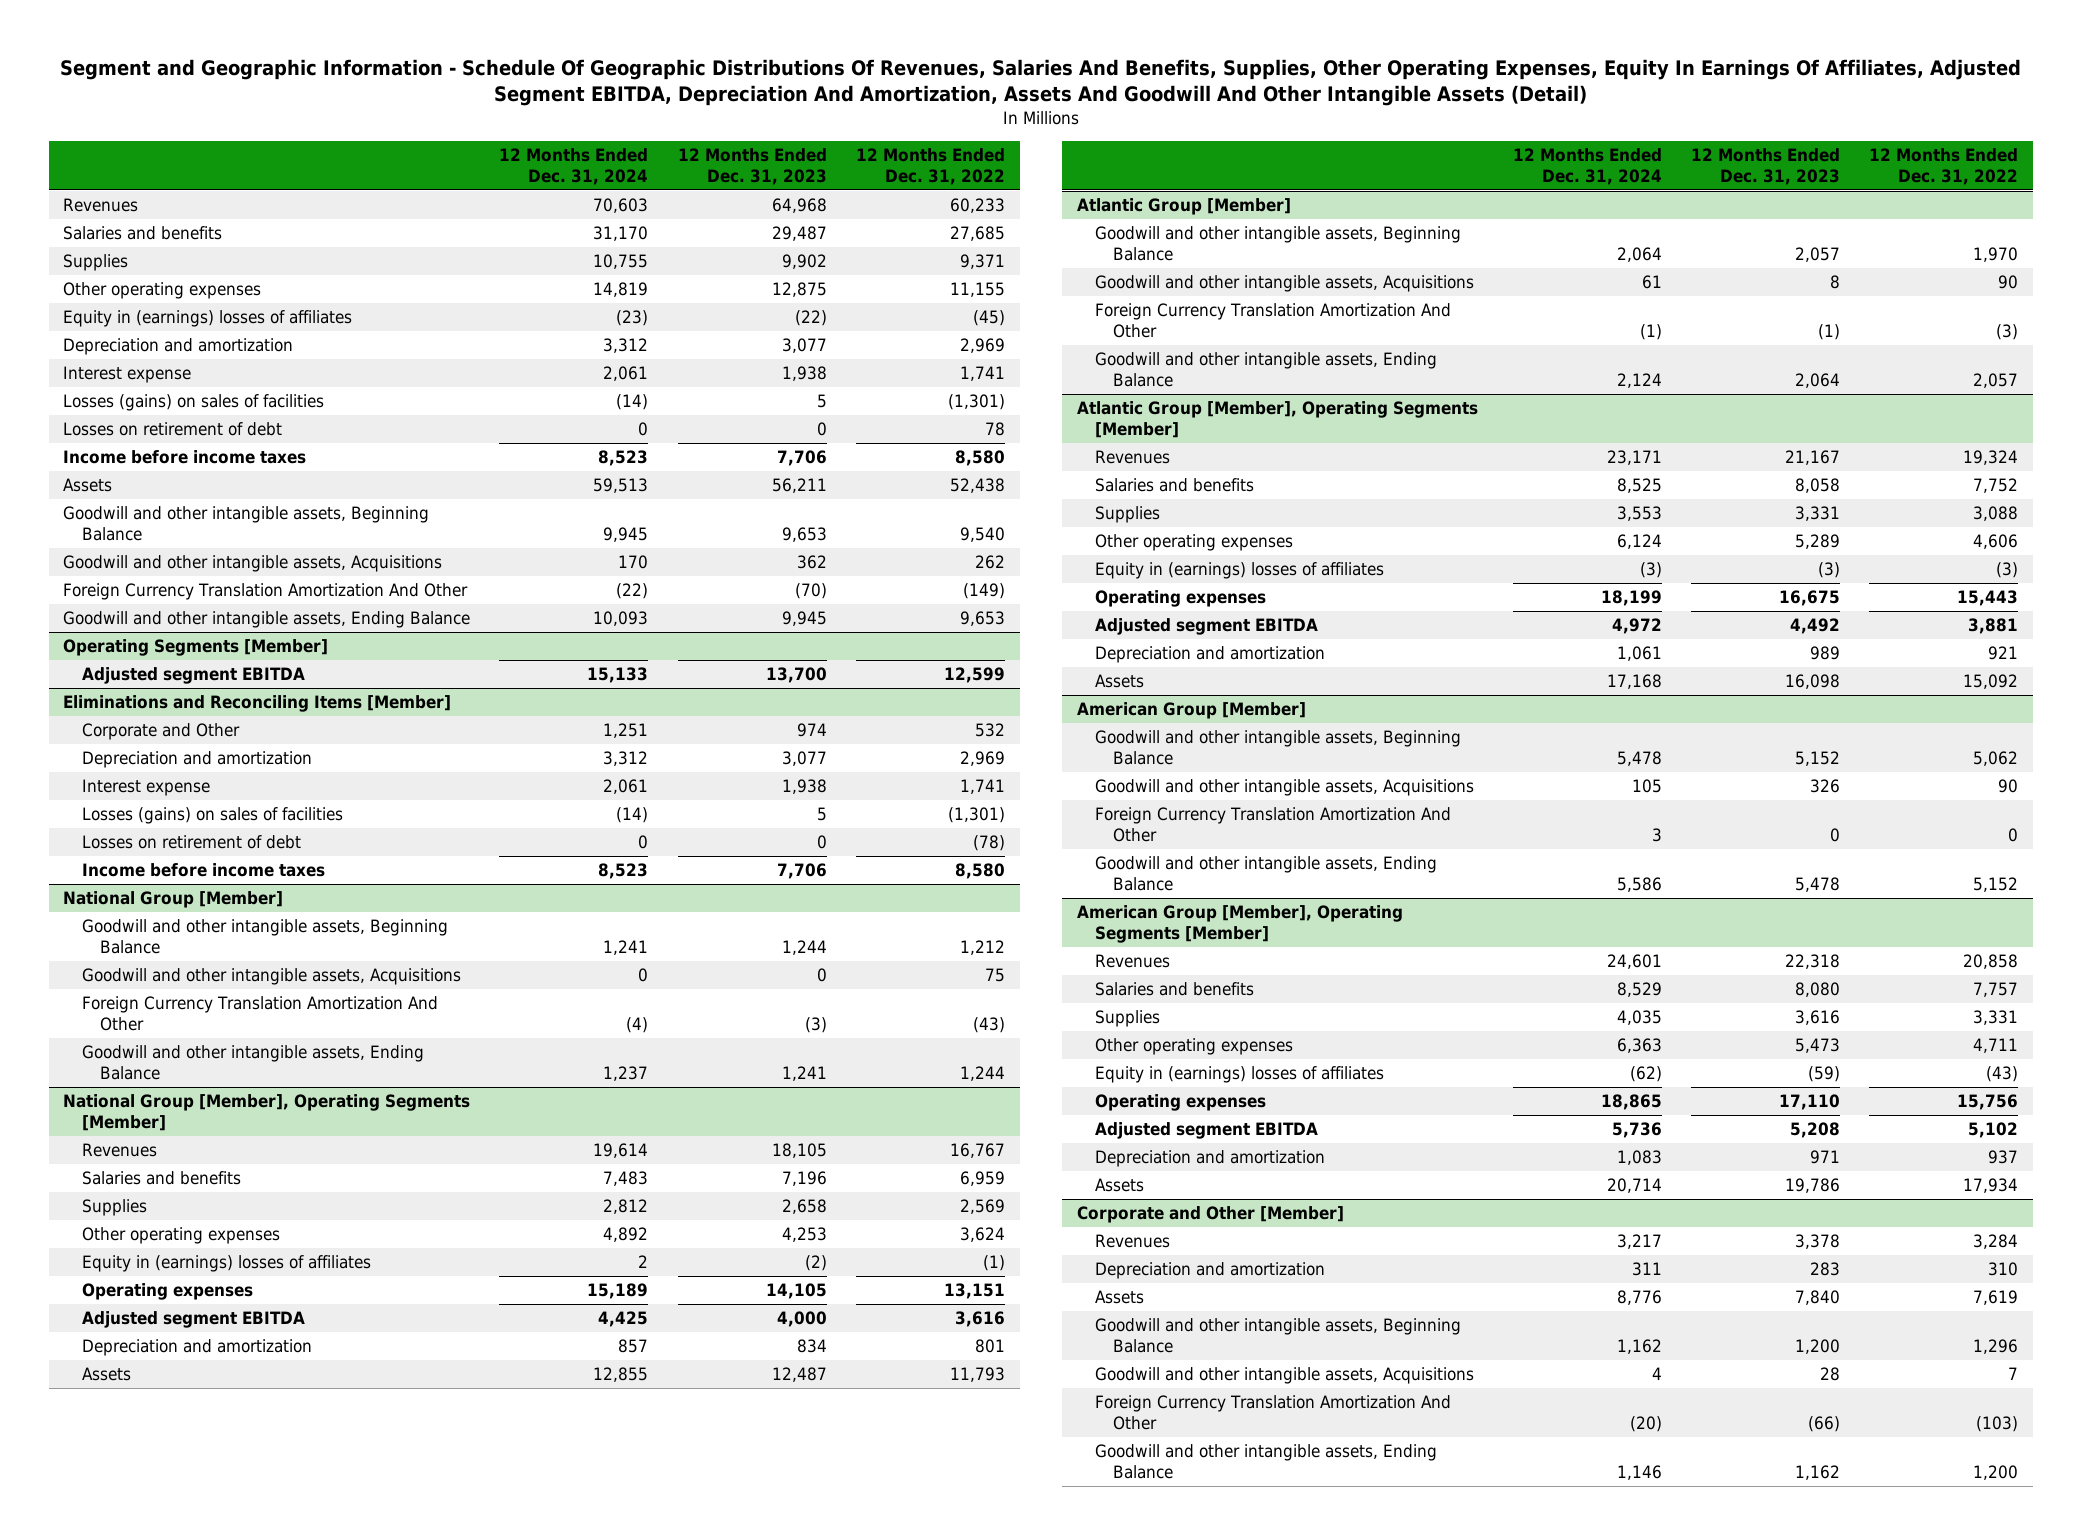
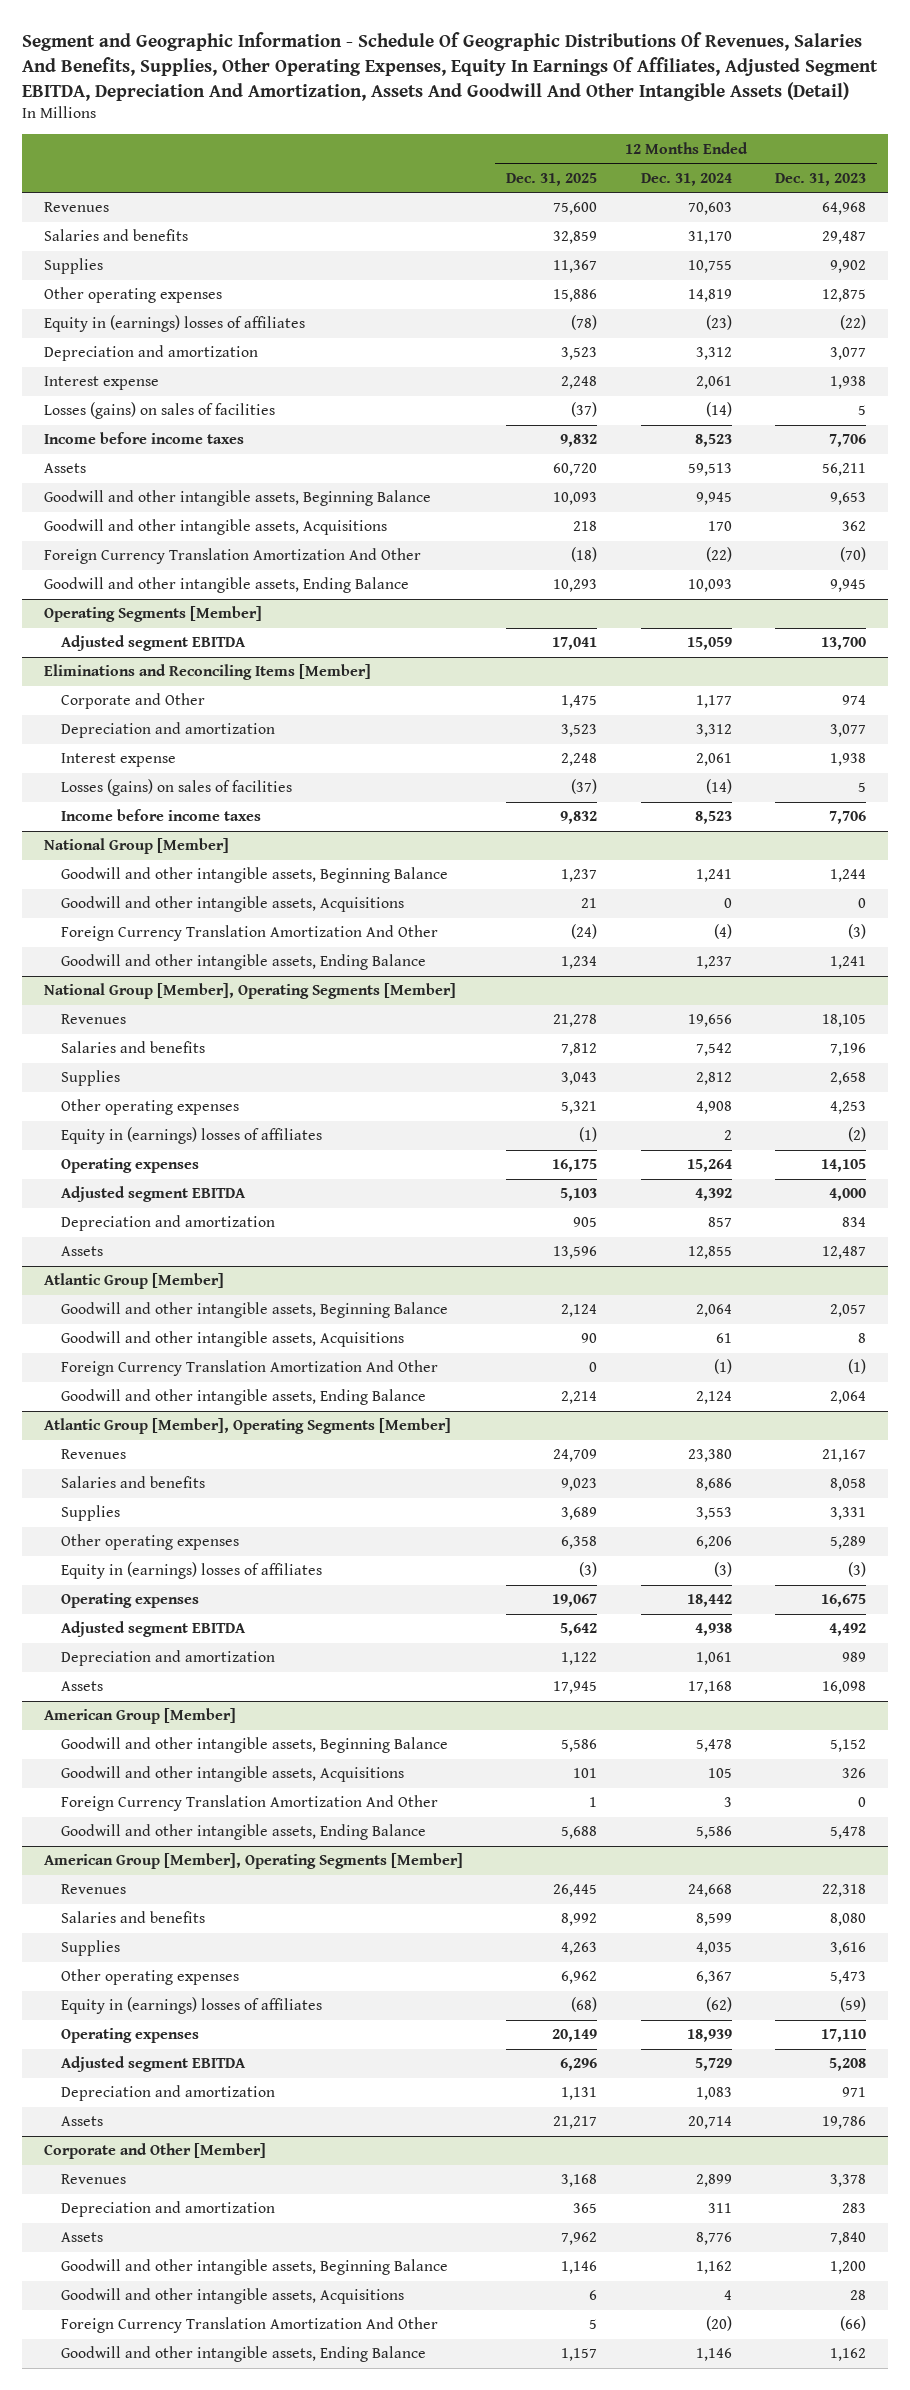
[855,148,1005,185] 12 Months Ended Dec. 31, 2022 -> none
none -> [506,172,598,186] Dec. 31, 2025
[63,422,283,437] Losses on retirement of debt -> none
[587,667,649,684] 15,133 -> [686,637,732,651] 15,059
[603,723,649,739] 1,251 -> [695,695,732,709] 1,177
[81,835,301,850] Losses on retirement of debt -> none
[593,1143,649,1159] 19,614 -> [687,1014,732,1028] 19,656
[603,1171,649,1187] 7,483 -> [695,1043,732,1057] 7,542
[603,1227,649,1243] 4,892 -> [695,1101,732,1115] 4,908
[587,1283,649,1300] 15,189 -> [686,1159,732,1173] 15,264
[598,1311,649,1328] 4,425 -> [694,1188,732,1202] 4,392
[1606,450,1662,466] 23,171 -> [687,1449,732,1463] 23,380
[1616,478,1662,494] 8,525 -> [695,1478,732,1492] 8,686
[1616,534,1662,550] 6,124 -> [695,1536,732,1550] 6,206
[1600,590,1662,607] 18,199 -> [686,1594,732,1608] 18,442
[1611,618,1662,635] 4,972 -> [694,1623,732,1637] 4,938
[1606,954,1662,970] 24,601 -> [687,1884,732,1898] 24,668
[1616,982,1662,998] 8,529 -> [695,1913,732,1927] 8,599
[1616,1038,1662,1054] 6,363 -> [695,1971,732,1985] 6,367
[1600,1094,1662,1111] 18,865 -> [686,2029,732,2043] 18,939
[1611,1122,1662,1139] 5,736 -> [694,2058,732,2072] 5,729
[1616,1234,1662,1250] 3,217 -> [695,2174,732,2188] 2,899

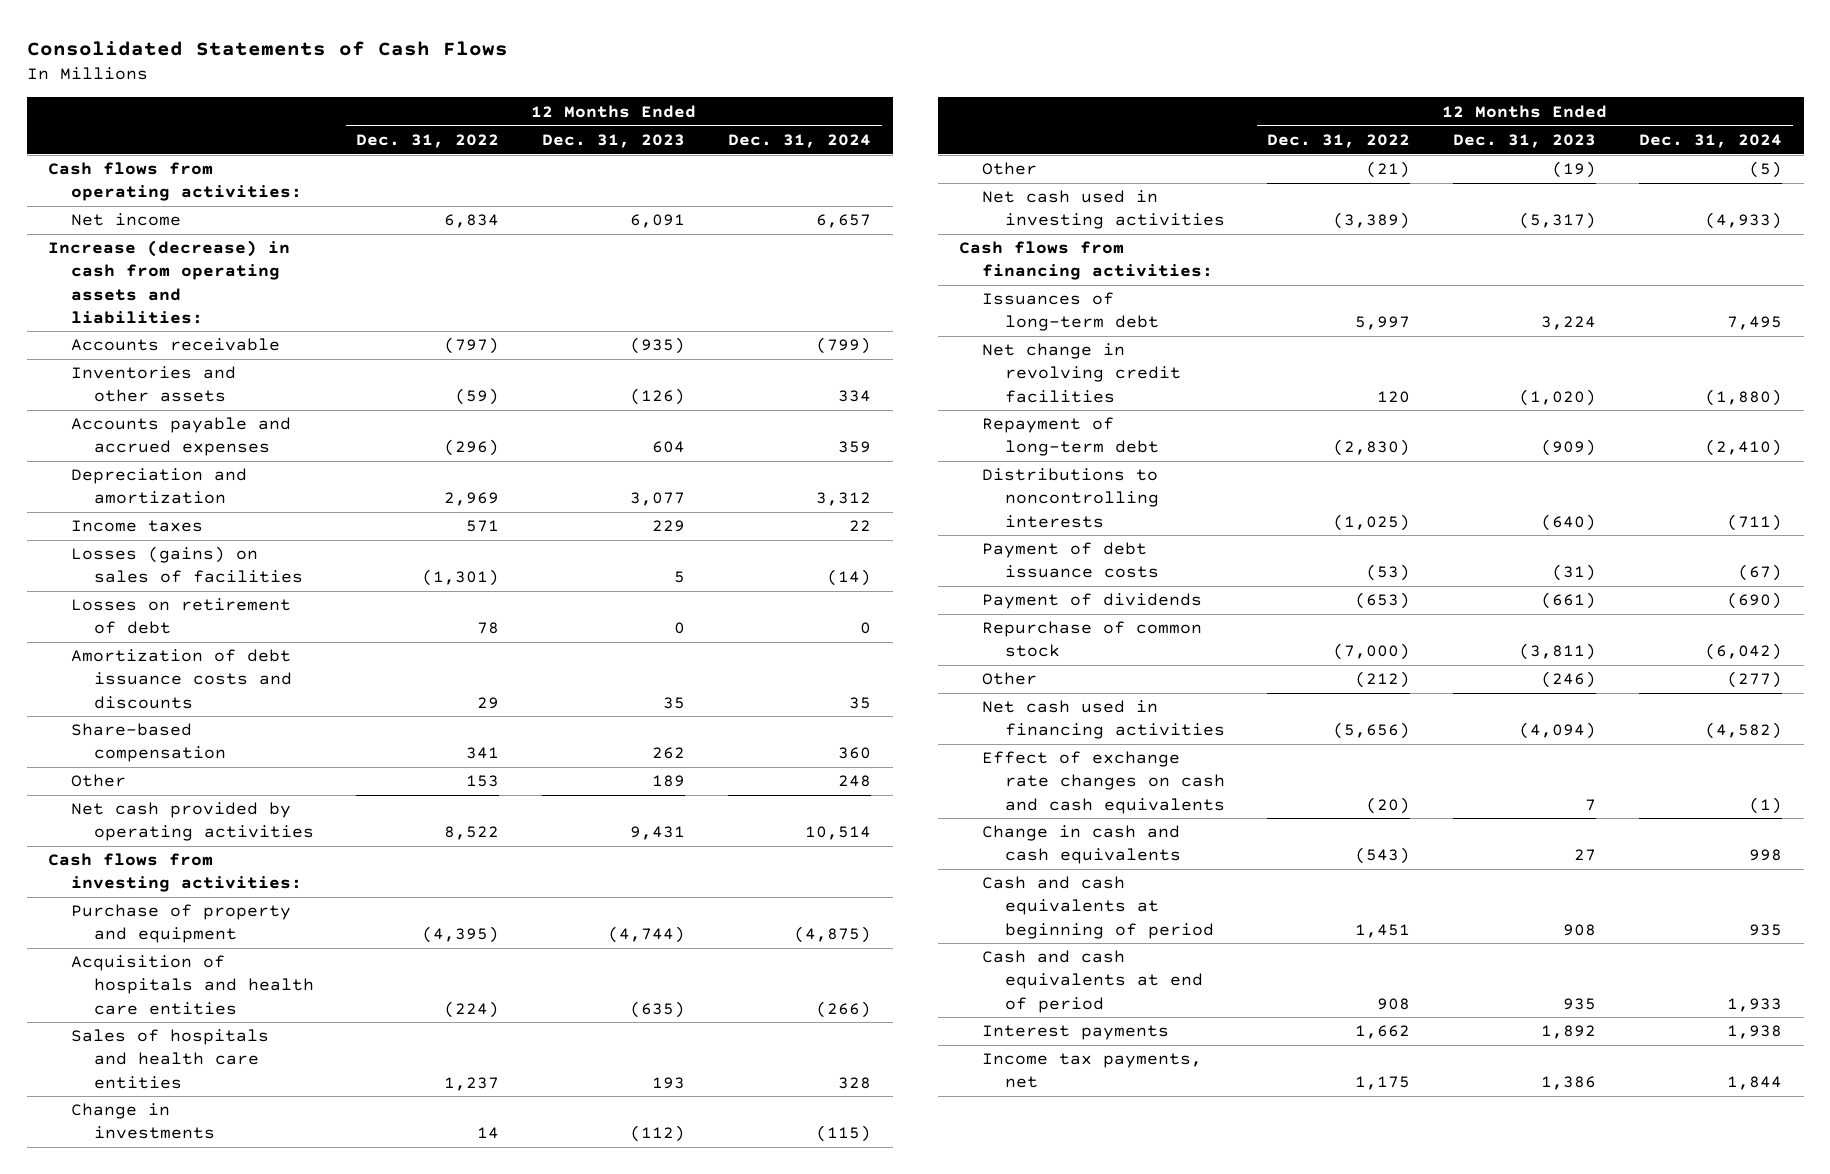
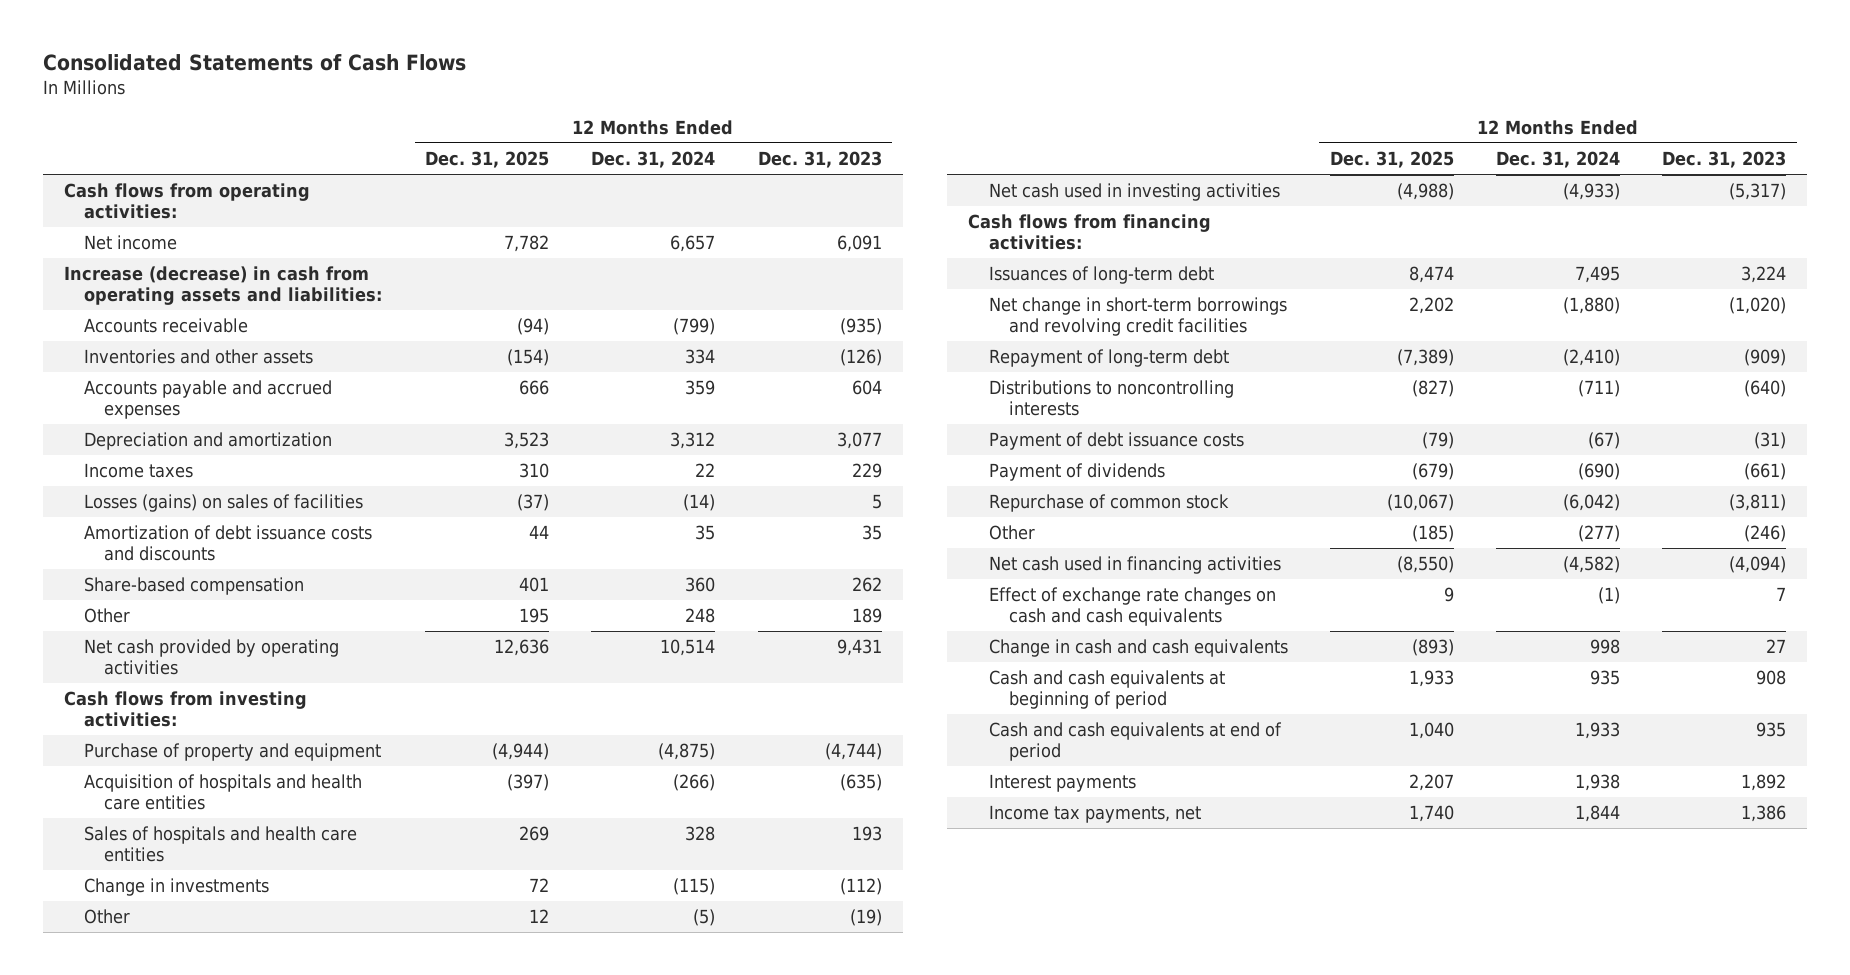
[356,133,500,148] Dec. 31, 2022 -> none
none -> [425,150,550,168] Dec. 31, 2025
[70,598,291,635] Losses on retirement of debt -> none
[981,343,1181,403] Net change in revolving credit facilities -> [988,297,1287,337] Net change in short-term borrowings and revolving credit facilities

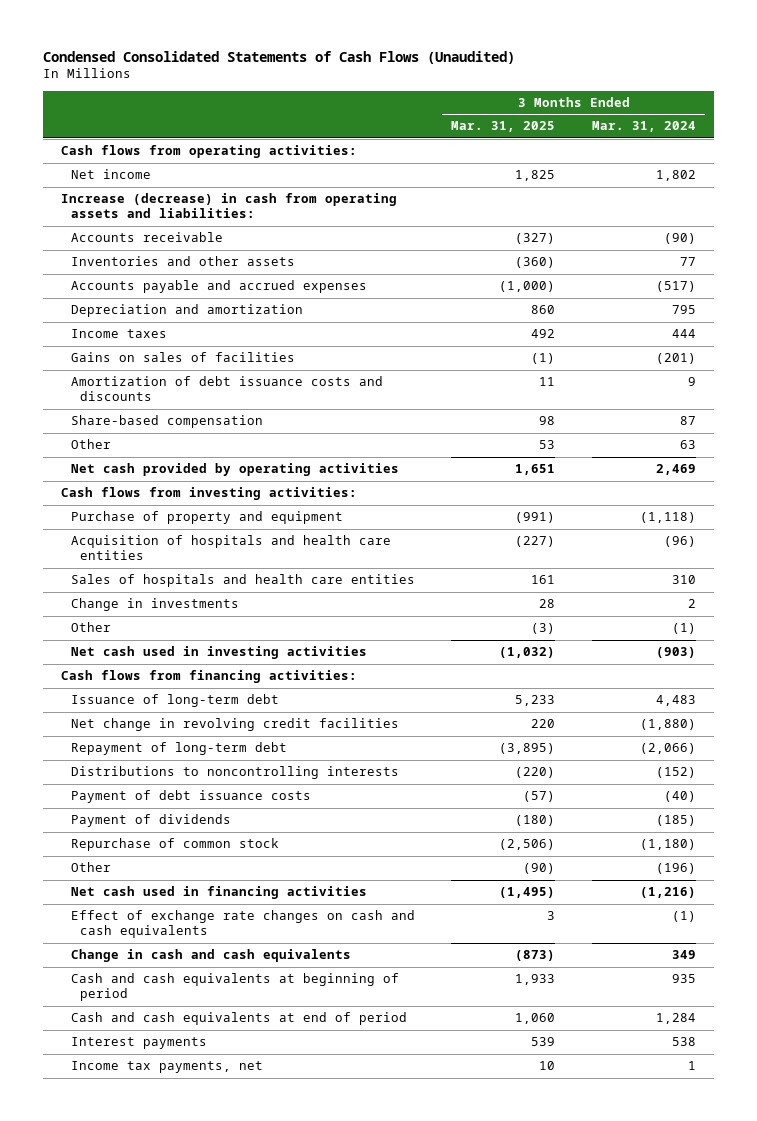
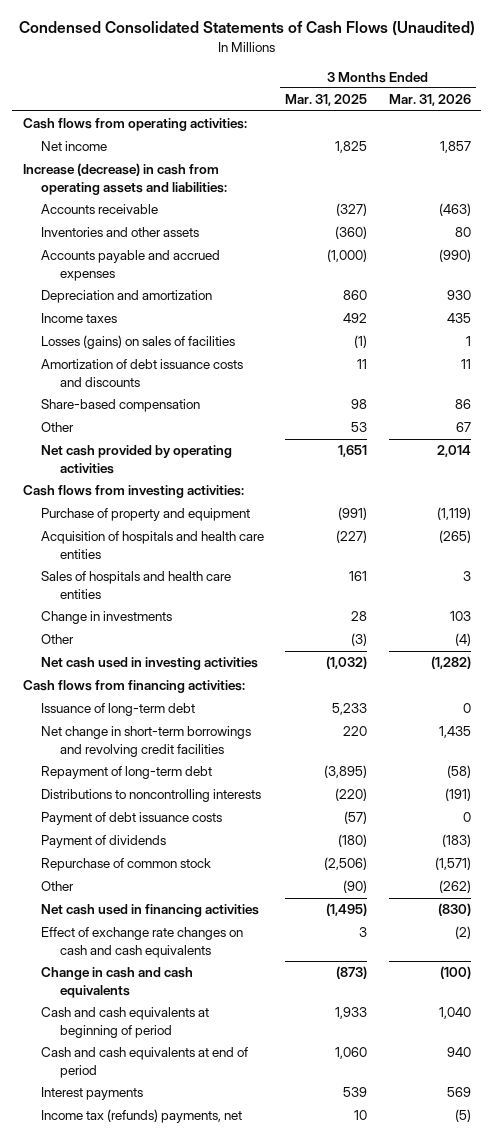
[592,121,697,133] Mar. 31, 2024 -> none
none -> [388,94,471,107] Mar. 31, 2026
[70,352,295,363] Gains on sales of facilities -> [41,335,236,350] Losses (gains) on sales of facilities
[70,718,399,732] Net change in revolving credit facilities -> [41,726,252,757] Net change in short-term borrowings and revolving credit facilities
[70,1061,263,1074] Income tax payments, net -> [41,1109,243,1124] Income tax (refunds) payments, net

